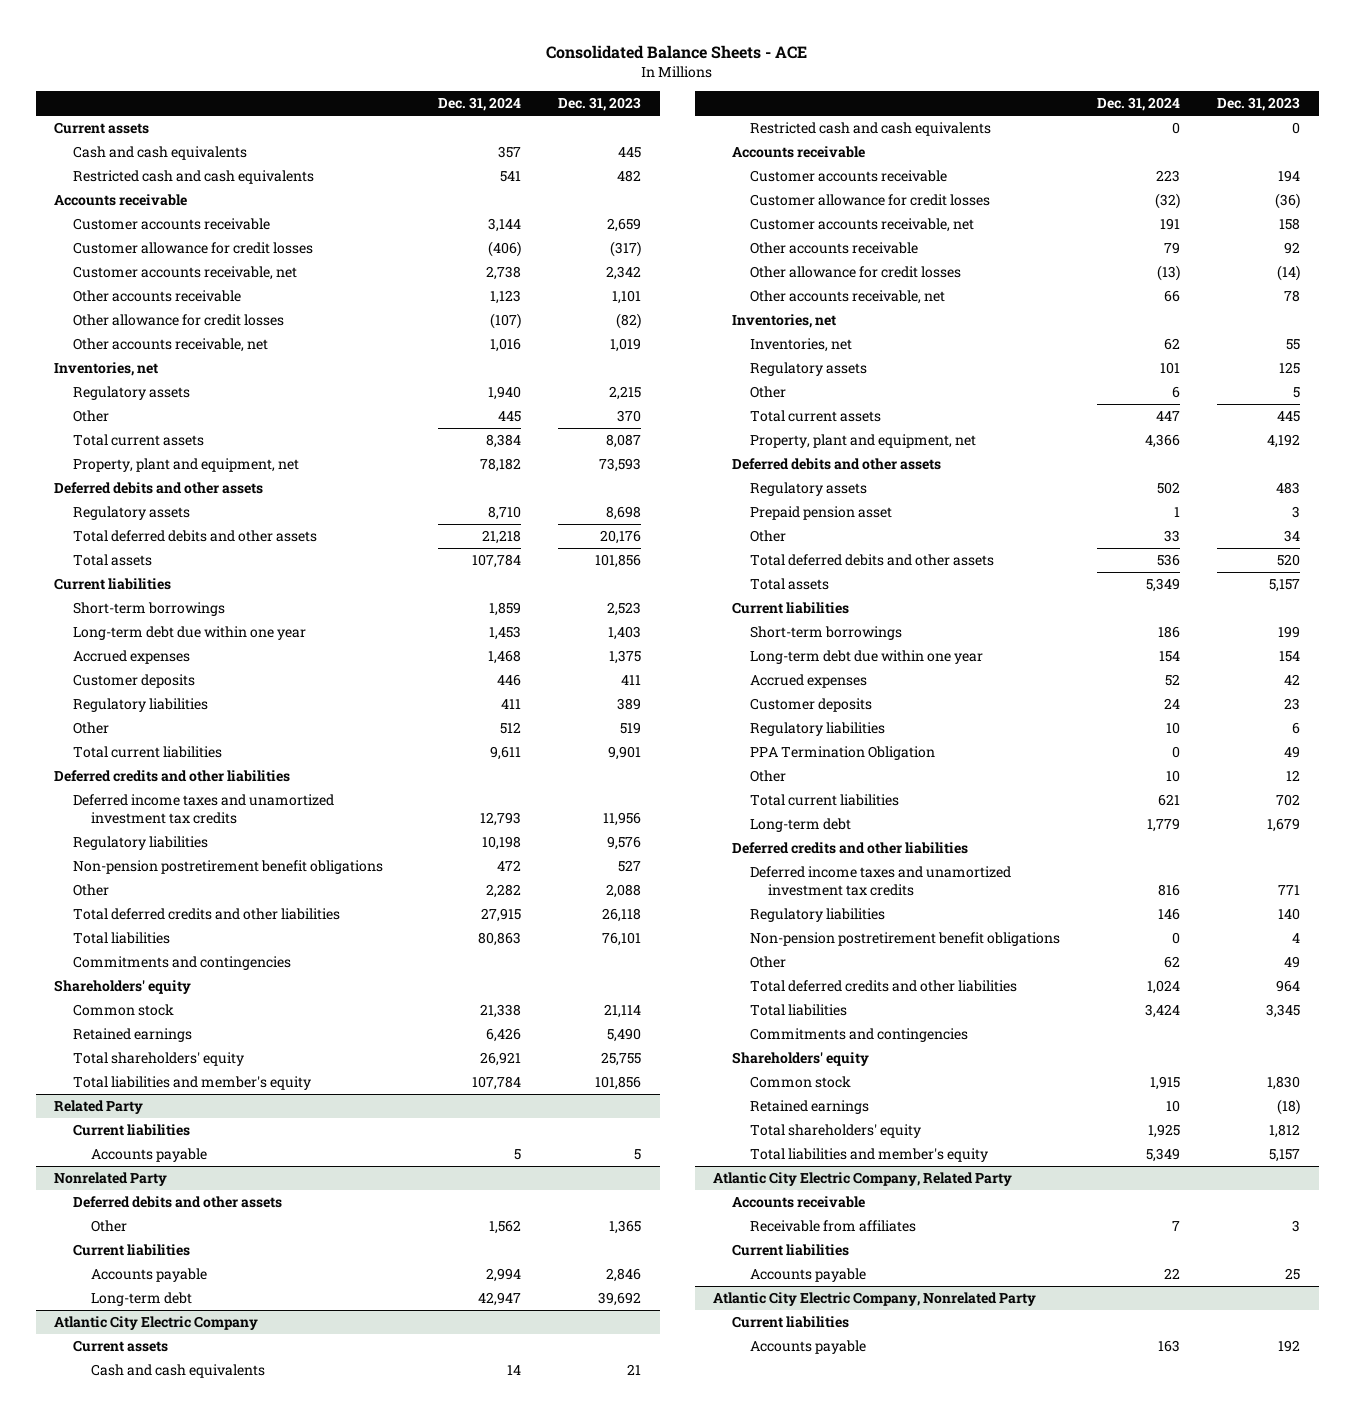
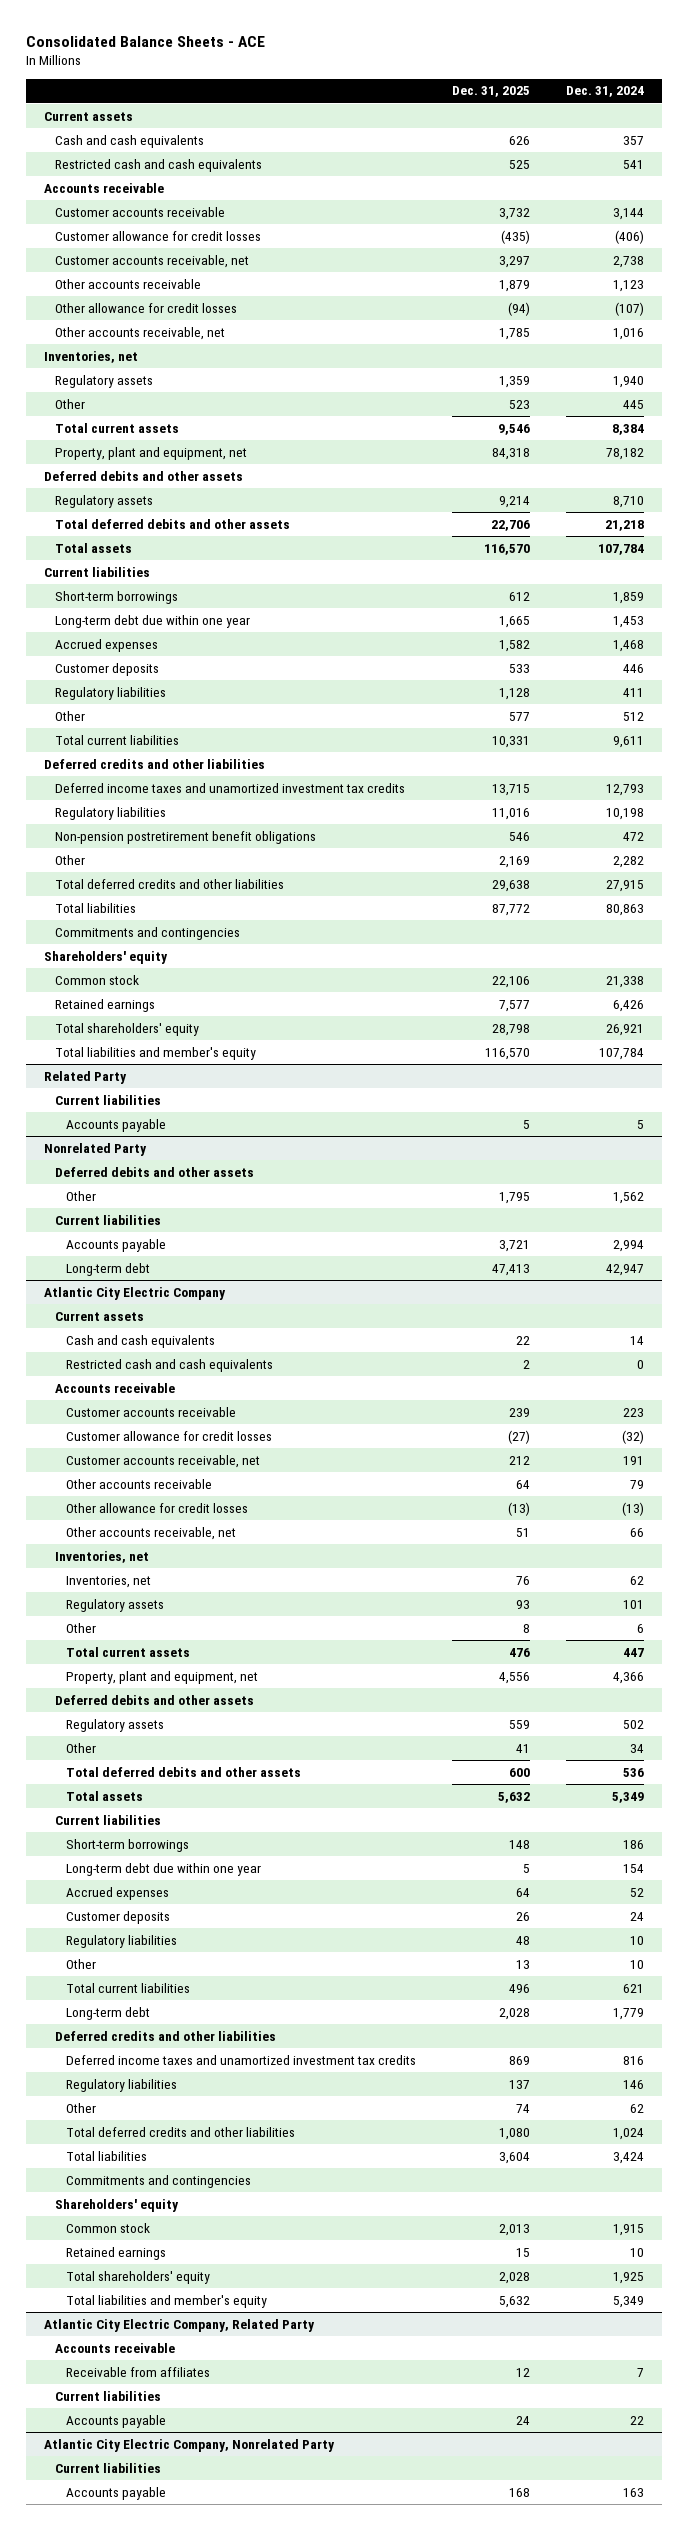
[558,97,642,112] Dec. 31, 2023 -> none
none -> [452,86,531,98] Dec. 31, 2025
[750,506,893,521] Prepaid pension asset -> none
[1164,530,1181,543] 33 -> [630,1743,645,1753] 34
[750,746,936,761] PPA Termination Obligation -> none
[750,932,1061,947] Non-pension postretirement benefit obligations -> none

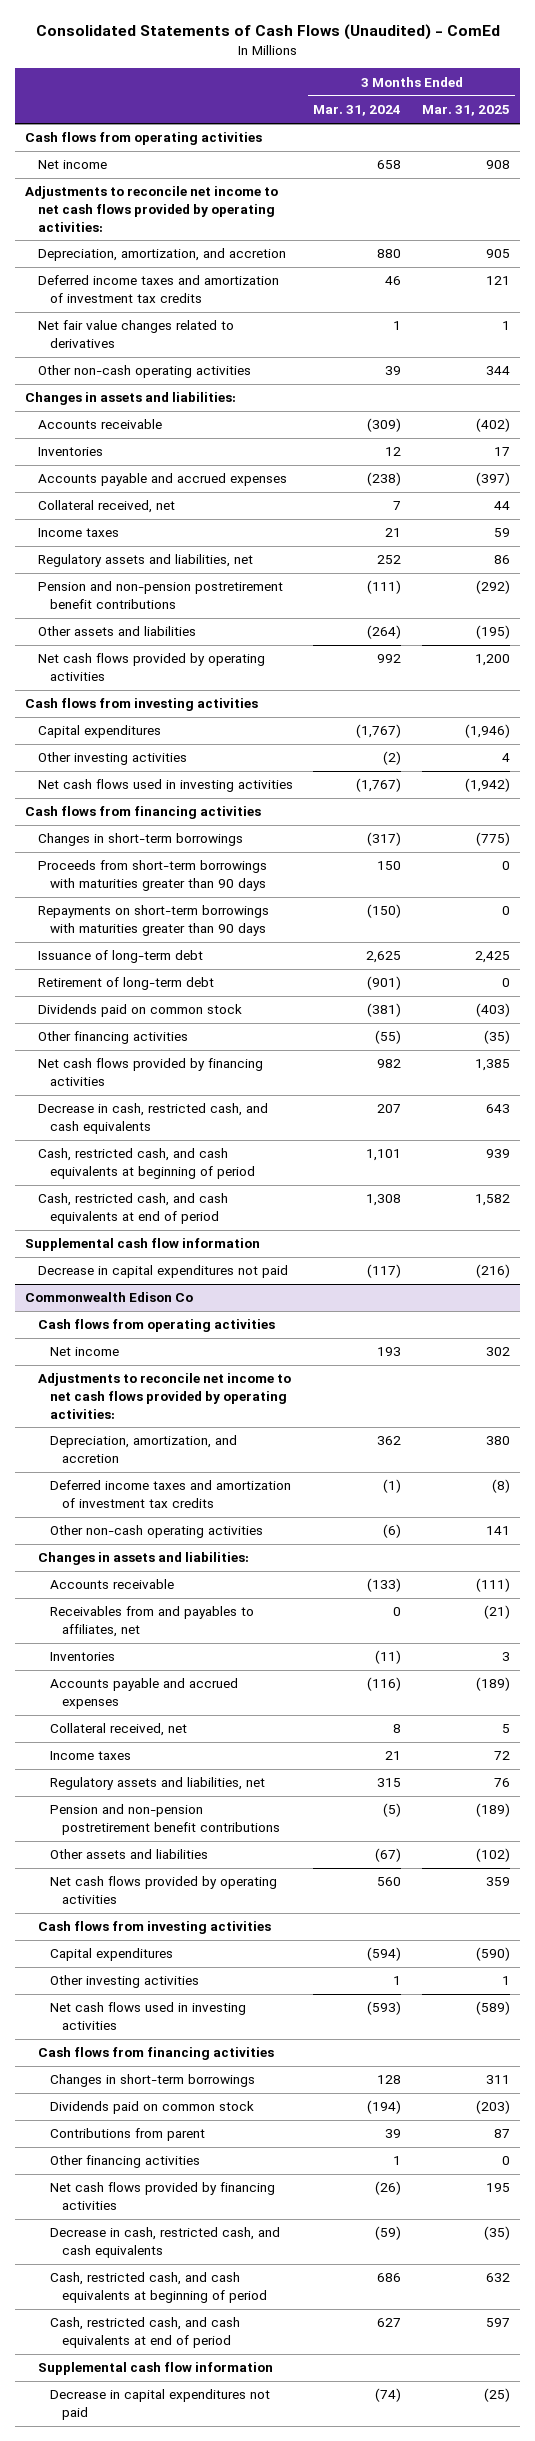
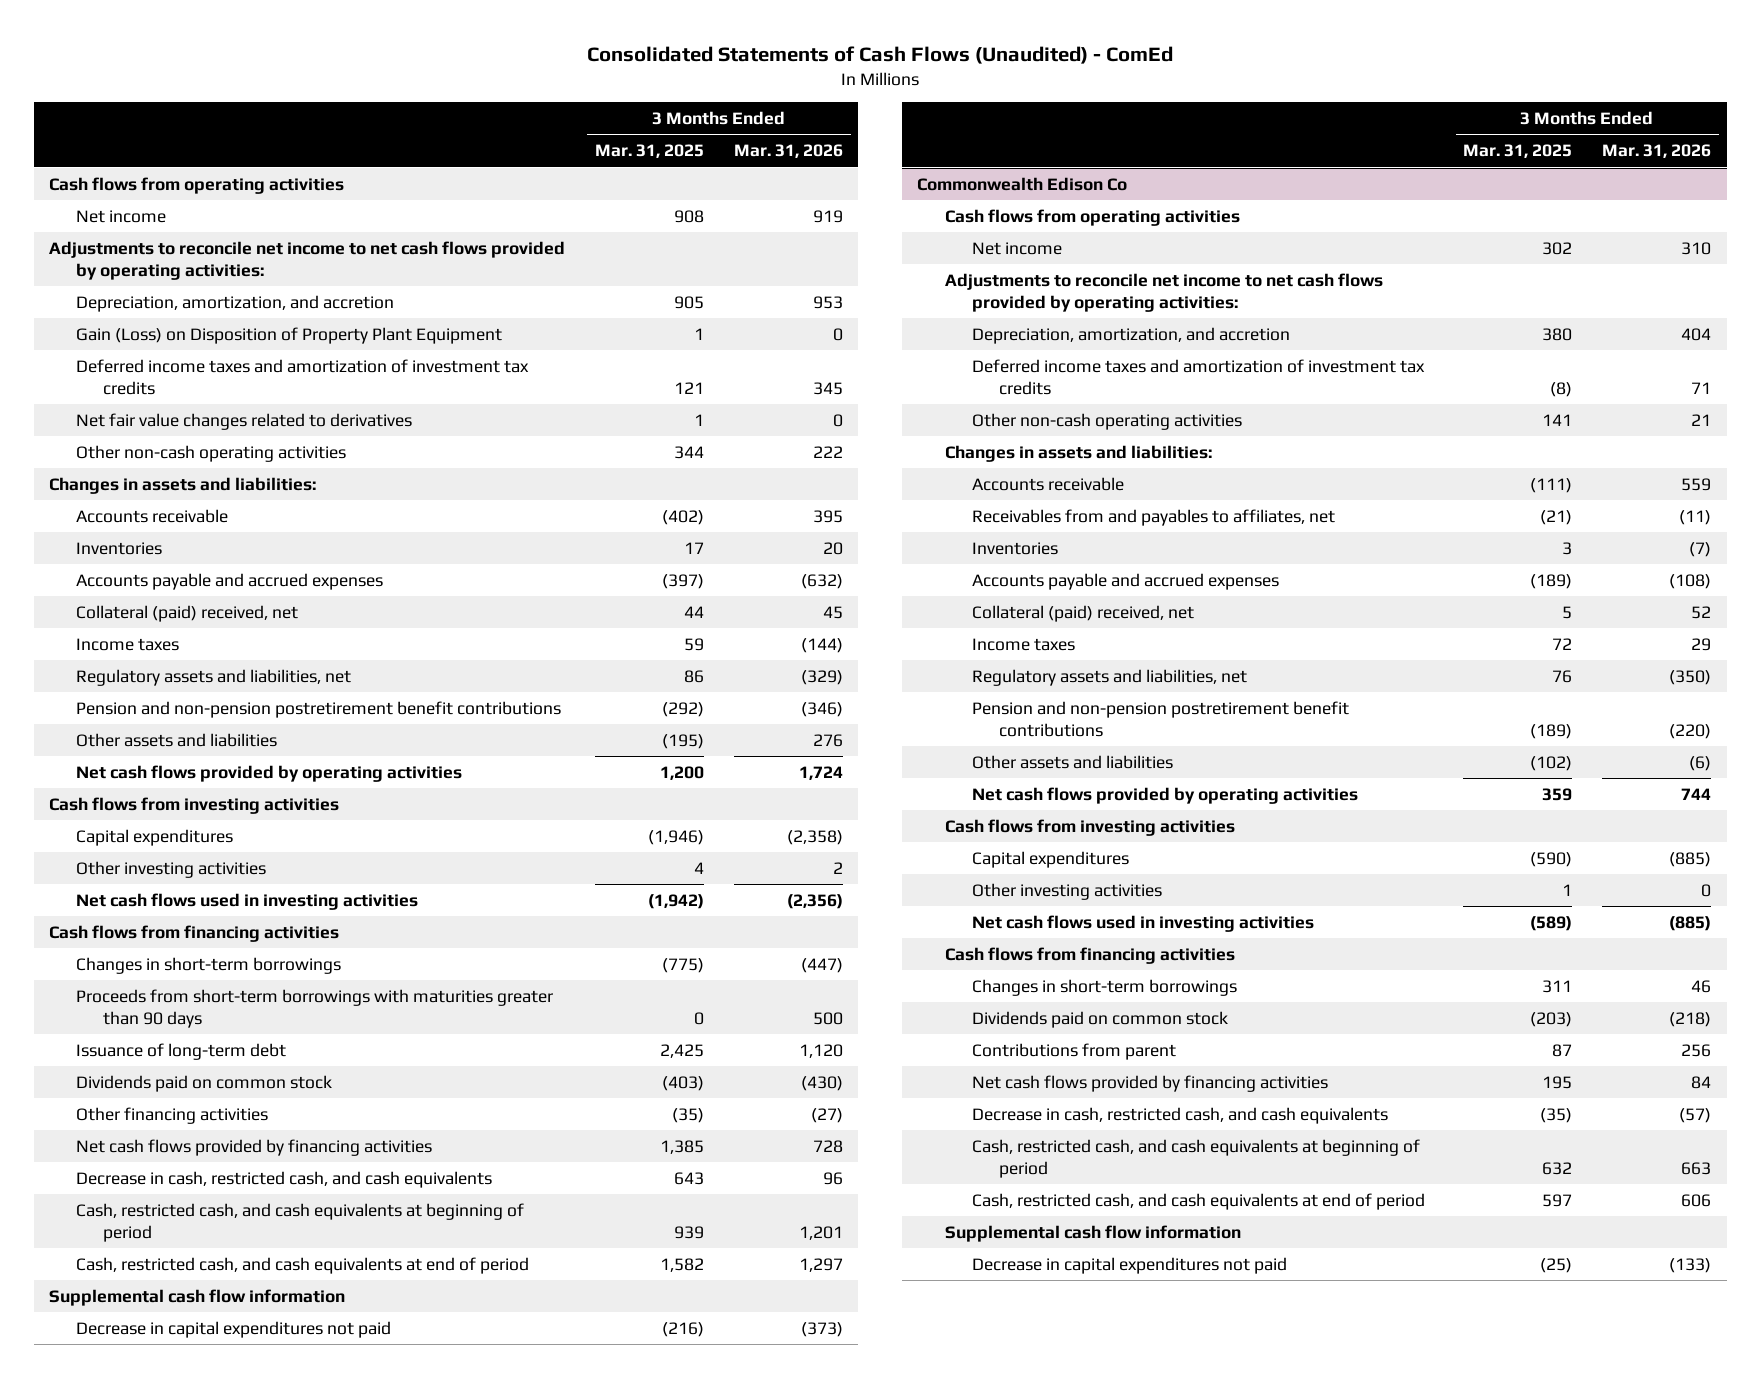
[313,105,402,117] Mar. 31, 2024 -> none
none -> [733,144,843,159] Mar. 31, 2026
none -> [76,326,503,344] Gain (Loss) on Disposition of Property Plant Equipment
[37,500,175,514] Collateral received, net -> [76,604,299,622] Collateral (paid) received, net
[37,905,269,937] Repayments on short-term borrowings with maturities greater than 90 days -> none
[37,977,214,991] Retirement of long-term debt -> none
[50,1723,188,1737] Collateral received, net -> [971,604,1194,622] Collateral (paid) received, net
[50,2155,201,2169] Other financing activities -> none

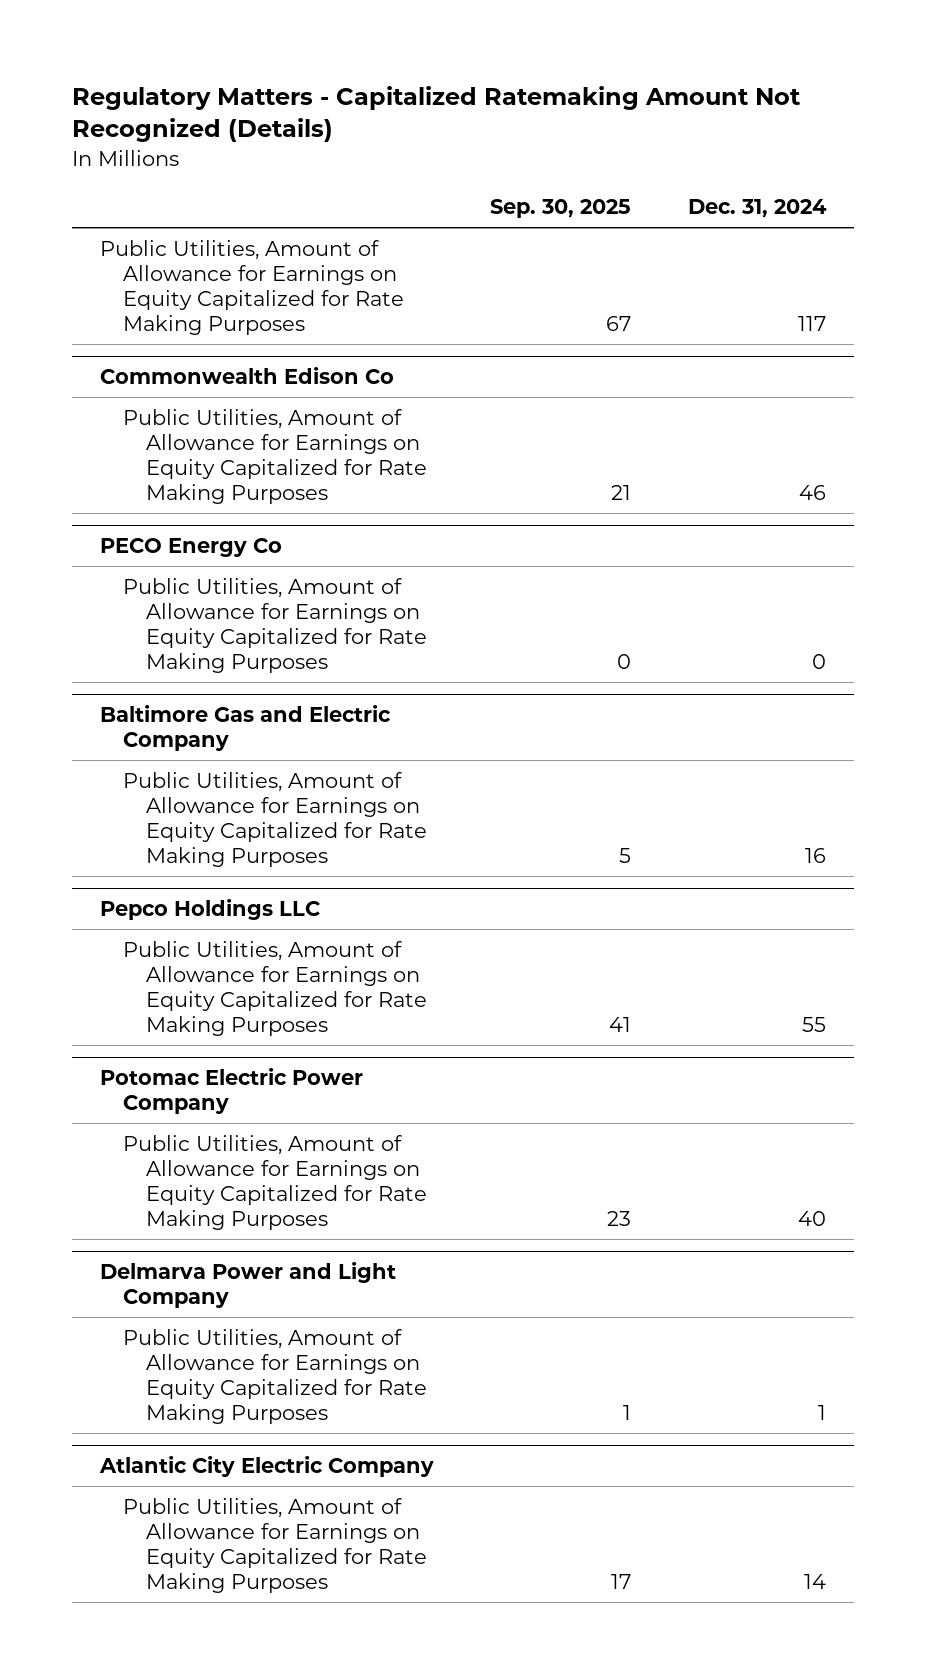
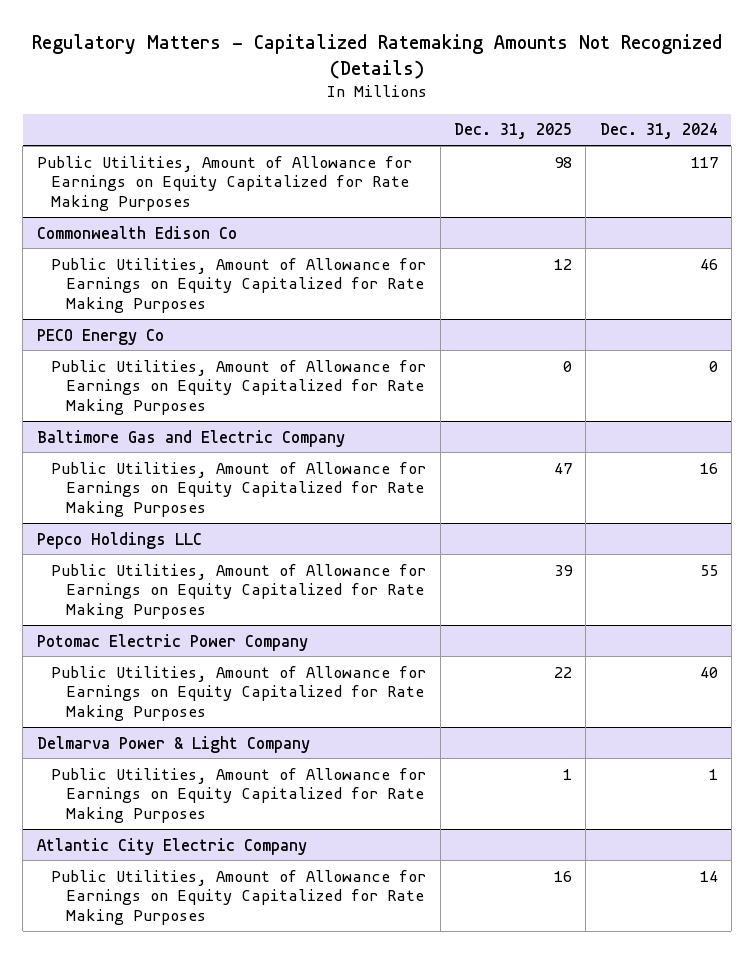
[72,85,802,143] Regulatory Matters - Capitalized Ratemaking Amount Not Recognized (Details) -> [32,33,723,79] Regulatory Matters - Capitalized Ratemaking Amounts Not Recognized (Details)
[490,199,632,219] Sep. 30, 2025 -> none
none -> [453,123,572,140] Dec. 31, 2025
[100,1262,397,1309] Delmarva Power and Light Company -> [36,735,310,753] Delmarva Power & Light Company

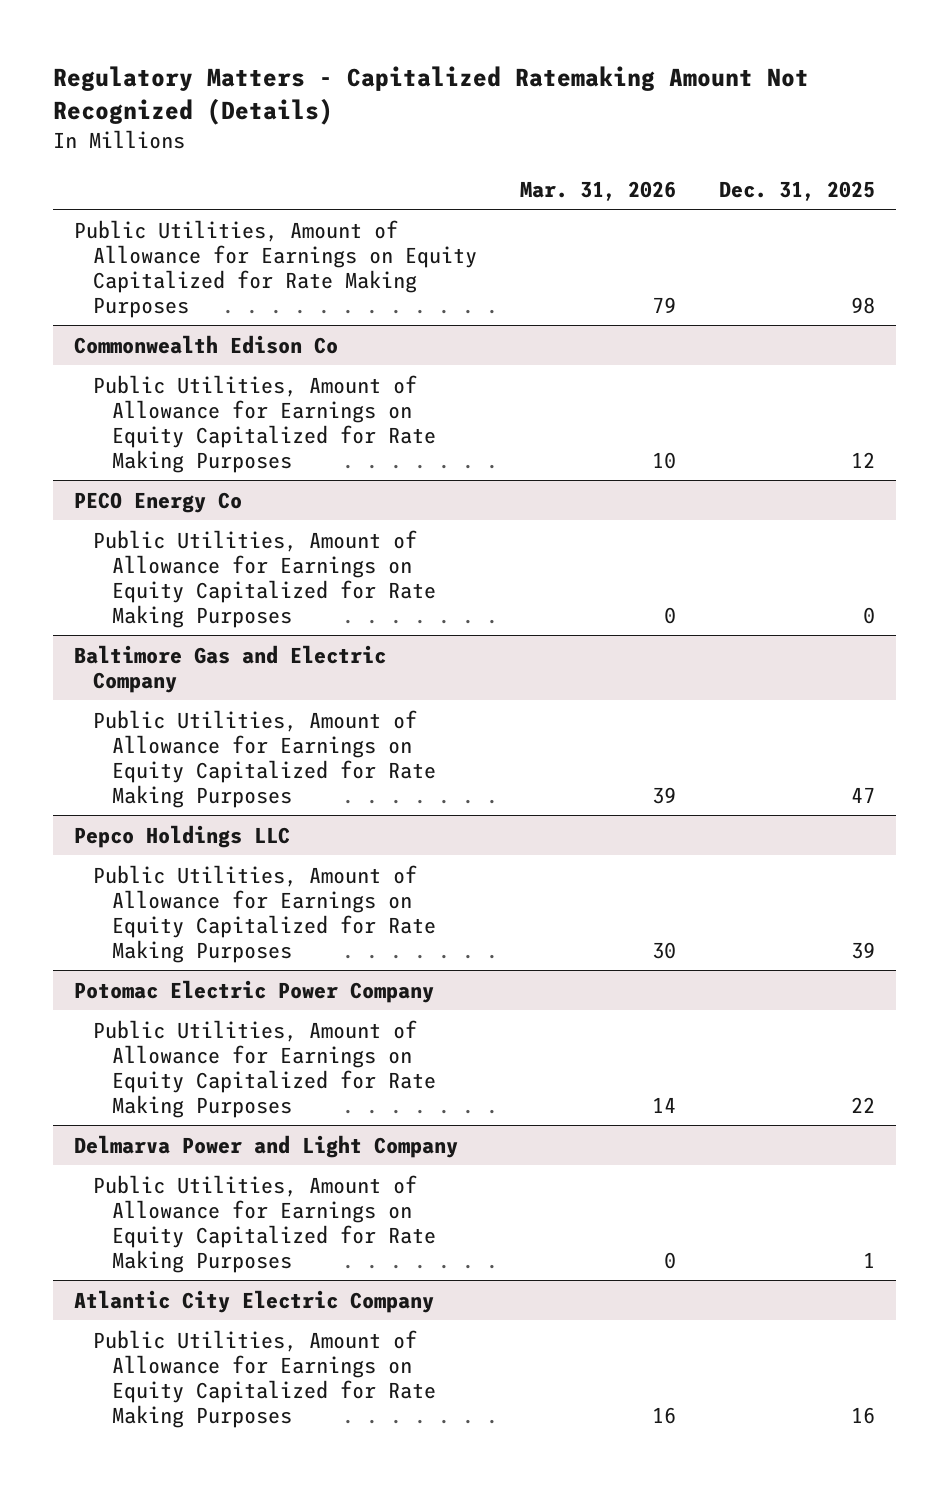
[32,33,723,79] Regulatory Matters - Capitalized Ratemaking Amounts Not Recognized (Details) -> [52,65,809,125] Regulatory Matters - Capitalized Ratemaking Amount Not Recognized (Details)
[599,123,718,140] Dec. 31, 2024 -> none
none -> [519,180,676,201] Mar. 31, 2026
[36,735,310,753] Delmarva Power & Light Company -> [74,1134,459,1158] Delmarva Power and Light Company

